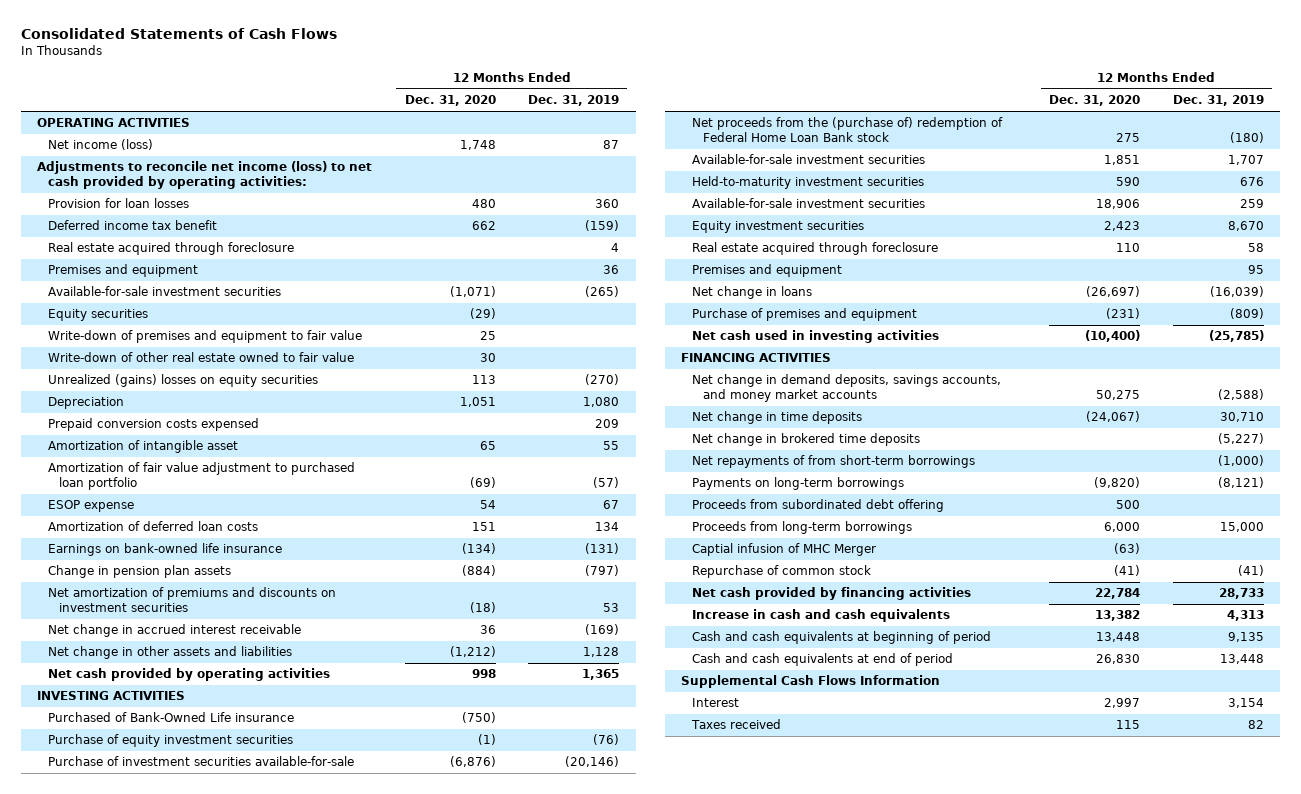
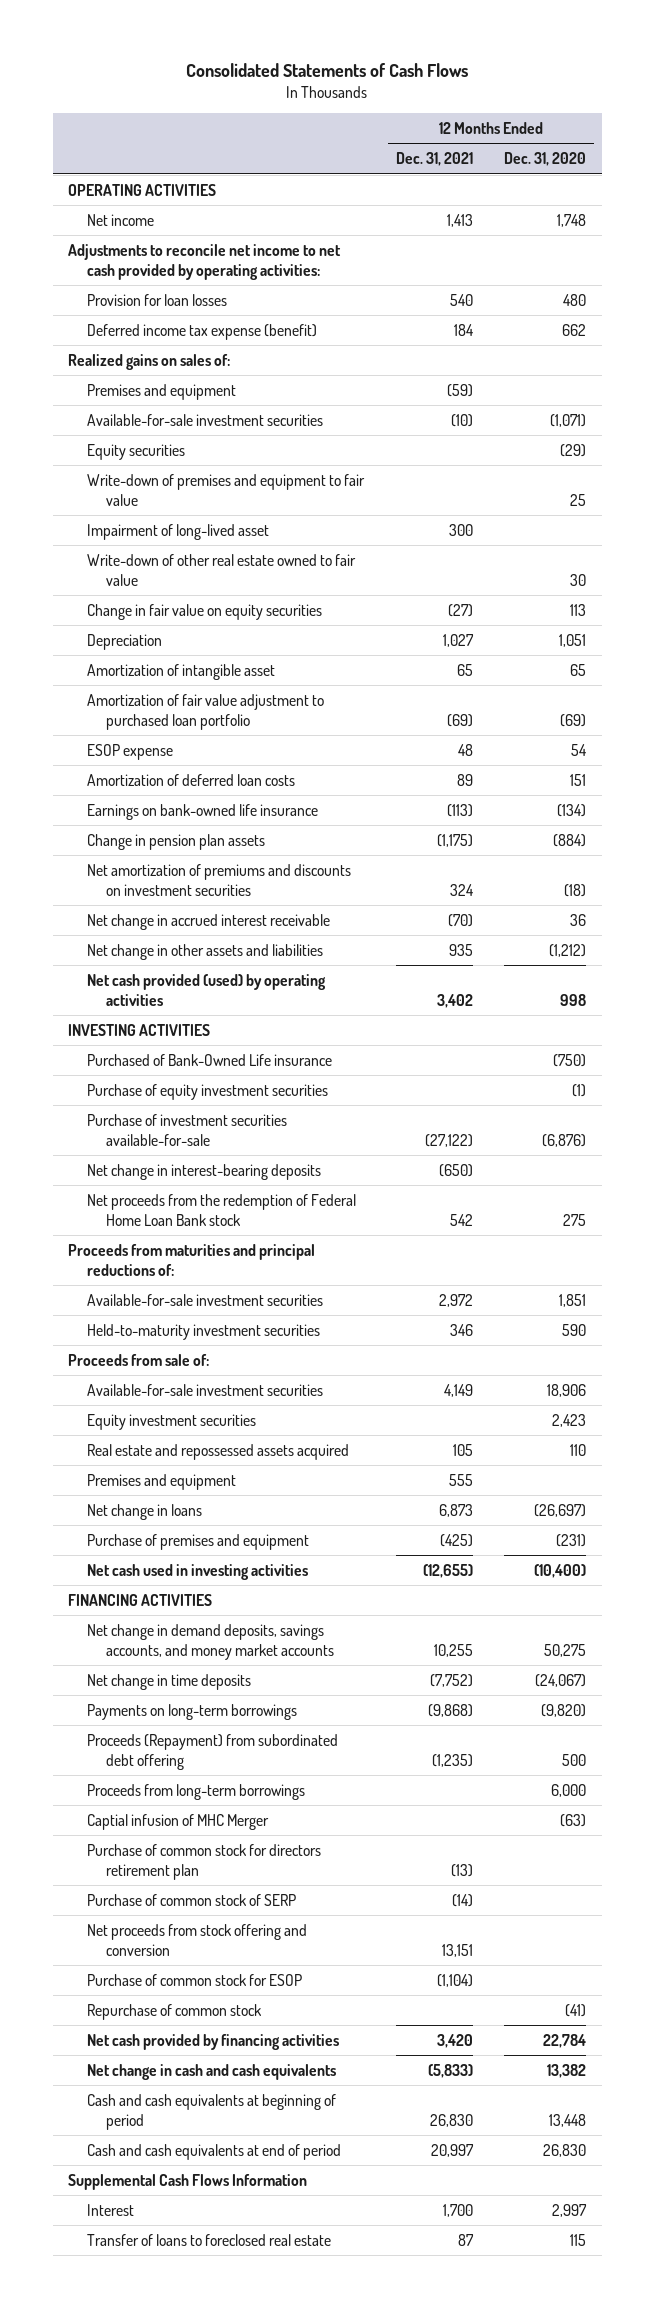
[528,95,620,107] Dec. 31, 2019 -> none
none -> [395,152,473,167] Dec. 31, 2021
[47,139,153,151] Net income (loss) -> [86,213,154,226] Net income
[36,161,372,189] Adjustments to reconcile net income (loss) to net cash provided by operating activities: -> [68,243,342,280] Adjustments to reconcile net income to net cash provided by operating activities:
[47,242,294,256] Real estate acquired through foreclosure -> none
[47,220,217,231] Deferred income tax benefit -> [86,323,317,340] Deferred income tax expense (benefit)
none -> [68,353,231,370] Realized gains on sales of:
none -> [86,523,269,540] Impairment of long-lived asset
[47,374,318,388] Unrealized (gains) losses on equity securities -> [86,603,322,620] Change in fair value on equity securities
[47,418,259,432] Prepaid conversion costs expensed -> none
[47,668,330,682] Net cash provided by operating activities -> [86,973,326,1006] Net cash provided (used) by operating activities
none -> [86,1163,321,1180] Net change in interest-bearing deposits
[692,117,1004,142] Net proceeds from the (purchase of) redemption of Federal Home Loan Bank stock -> [86,1193,356,1226] Net proceeds from the redemption of Federal Home Loan Bank stock
none -> [68,1243,316,1276] Proceeds from maturities and principal reductions of:
none -> [68,1353,210,1366] Proceeds from sale of:
[692,242,939,256] Real estate acquired through foreclosure -> none
none -> [86,1443,349,1460] Real estate and repossessed assets acquired
[692,433,921,447] Net change in brokered time deposits -> none
[692,455,976,469] Net repayments of from short-term borrowings -> none
[692,499,945,513] Proceeds from subordinated debt offering -> [86,1733,338,1770] Proceeds (Repayment) from subordinated debt offering
none -> [86,1843,321,1880] Purchase of common stock for directors retirement plan
none -> [86,1893,296,1906] Purchase of common stock of SERP
none -> [86,1923,307,1956] Net proceeds from stock offering and conversion
none -> [86,1973,302,1986] Purchase of common stock for ESOP
[692,609,951,623] Increase in cash and cash equivalents -> [86,2063,336,2080] Net change in cash and cash equivalents
[691,719,782,730] Taxes received -> [86,2233,331,2246] Transfer of loans to foreclosed real estate

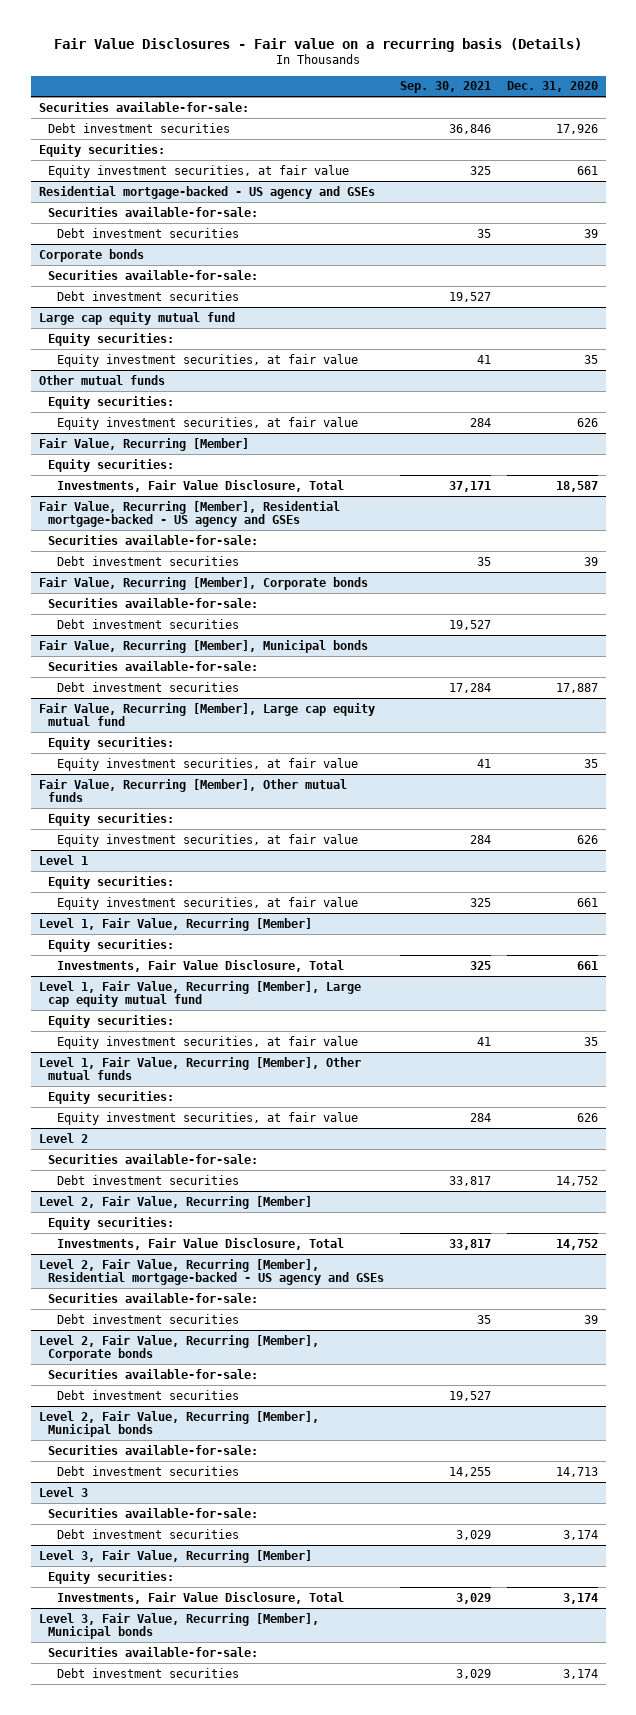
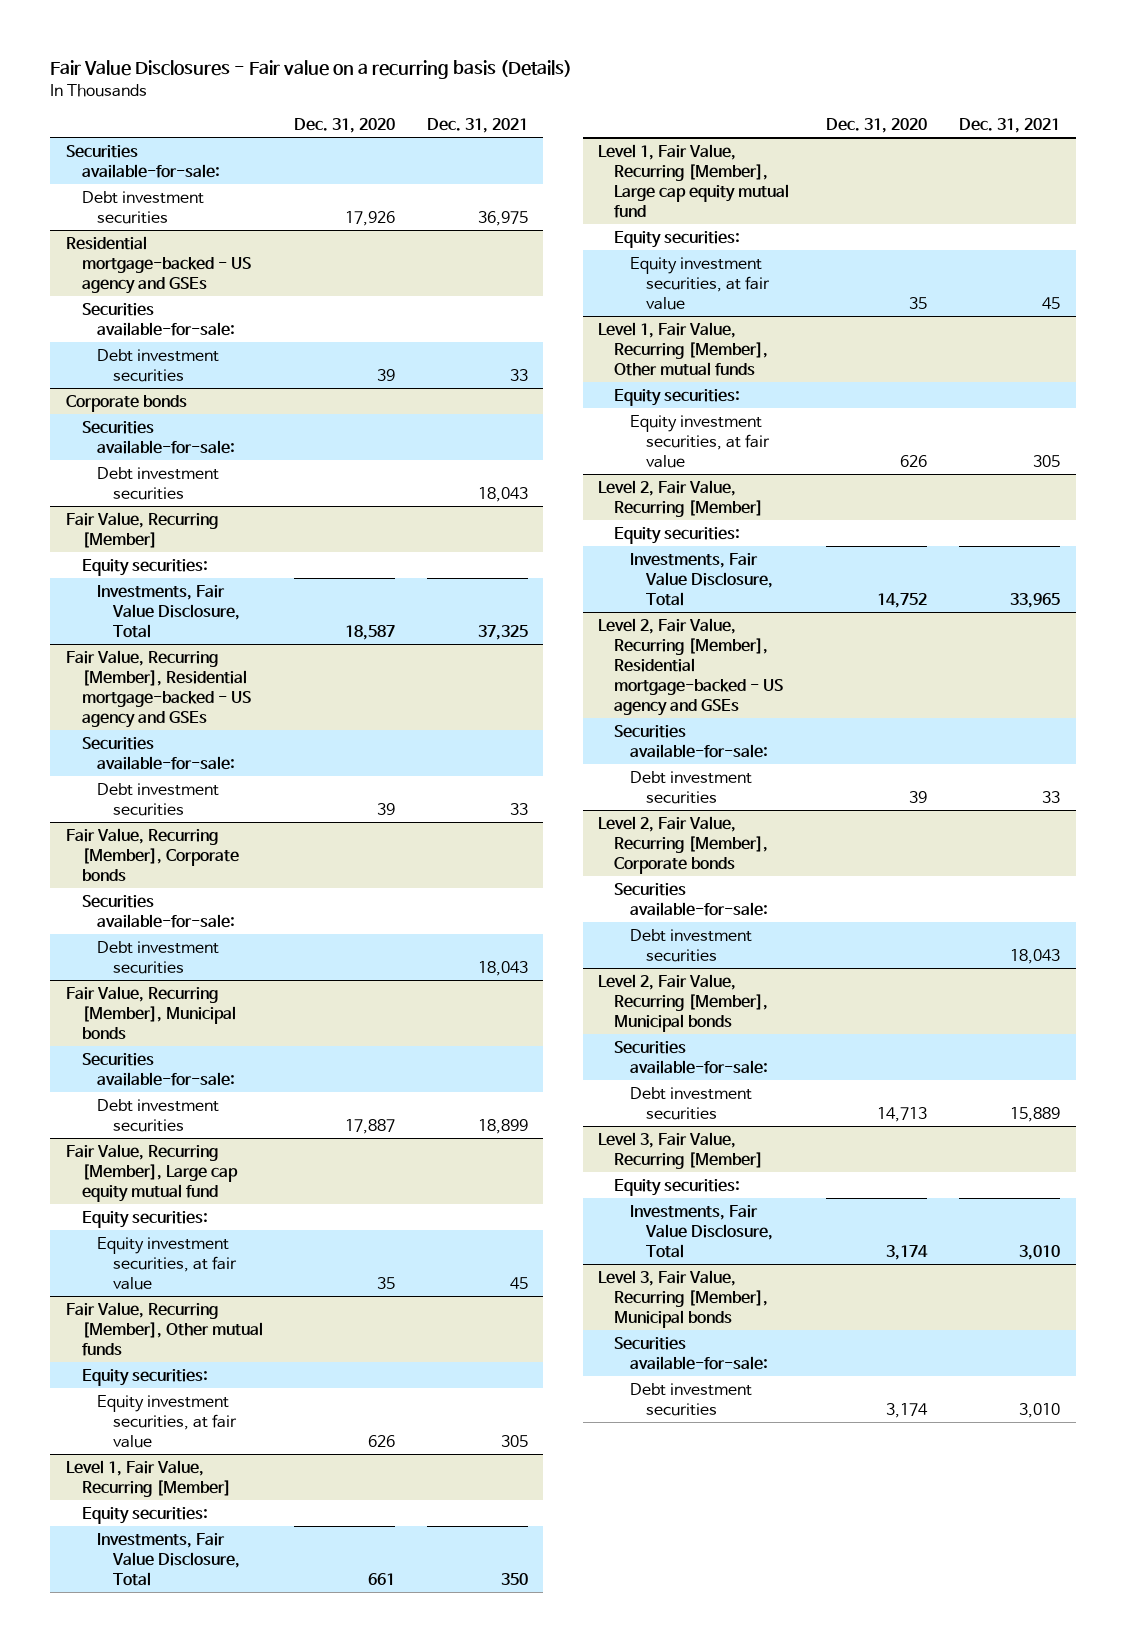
[399,81,491,94] Sep. 30, 2021 -> none
none -> [426,117,528,133] Dec. 31, 2021
[38,143,165,157] Equity securities: -> none
[47,164,349,178] Equity investment securities, at fair value -> none
[38,311,235,325] Large cap equity mutual fund -> none
[47,332,174,346] Equity securities: -> none
[56,353,358,367] Equity investment securities, at fair value -> none
[38,374,165,385] Other mutual funds -> none
[47,395,174,409] Equity securities: -> none
[56,416,358,430] Equity investment securities, at fair value -> none
[38,854,88,865] Level 1 -> none
[47,875,174,889] Equity securities: -> none
[56,896,358,910] Equity investment securities, at fair value -> none
[38,1132,88,1143] Level 2 -> none
[47,1153,258,1164] Securities available-for-sale: -> none
[56,1174,239,1185] Debt investment securities -> none
[38,1486,88,1497] Level 3 -> none
[47,1507,258,1518] Securities available-for-sale: -> none
[56,1528,239,1539] Debt investment securities -> none

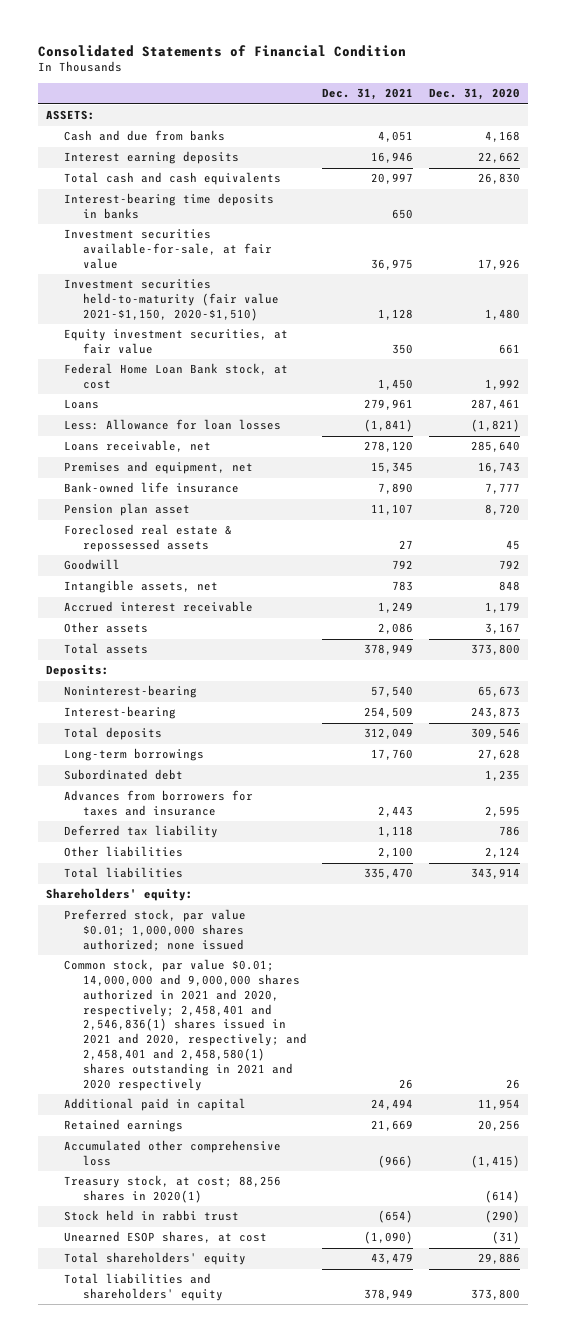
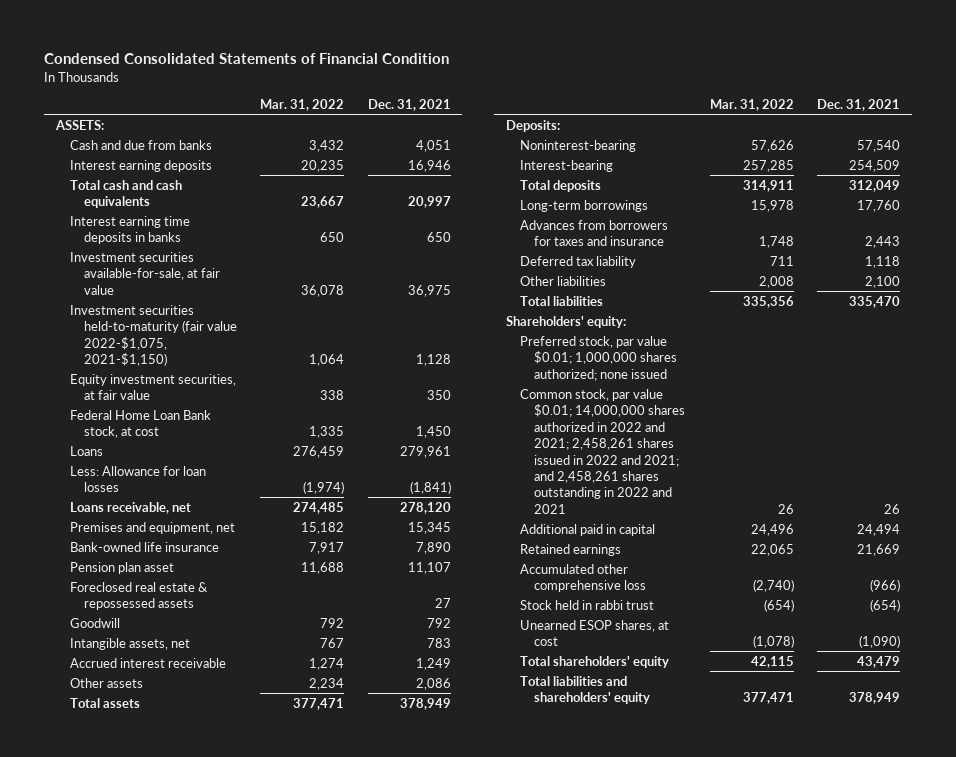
[37,44,406,57] Consolidated Statements of Financial Condition -> [44,53,450,65] Condensed Consolidated Statements of Financial Condition
[429,88,521,101] Dec. 31, 2020 -> none
none -> [260,98,345,111] Mar. 31, 2022
[64,193,275,220] Interest-bearing time deposits in banks -> [70,215,191,245] Interest earning time deposits in banks
[64,279,279,321] Investment securities held-to-maturity (fair value 2021-$1,150, 2020-$1,510) -> [70,304,238,367] Investment securities held-to-maturity (fair value 2022-$1,075, 2021-$1,150)
[64,769,184,781] Subordinated debt -> none
[64,959,307,1091] Common stock, par value $0.01; 14,000,000 and 9,000,000 shares authorized in 2021 and 2020, respectively; 2,458,401 and 2,546,836(1) shares issued in 2021 and 2020, respectively; and 2,458,401 and 2,458,580(1) shares outstanding in 2021 and 2020 respectively -> [519,388,685,514] Common stock, par value $0.01; 14,000,000 shares authorized in 2022 and 2021; 2,458,261 shares issued in 2022 and 2021; and 2,458,261 shares outstanding in 2022 and 2021
[64,1175,282,1204] Treasury stock, at cost; 88,256 shares in 2020(1) -> none

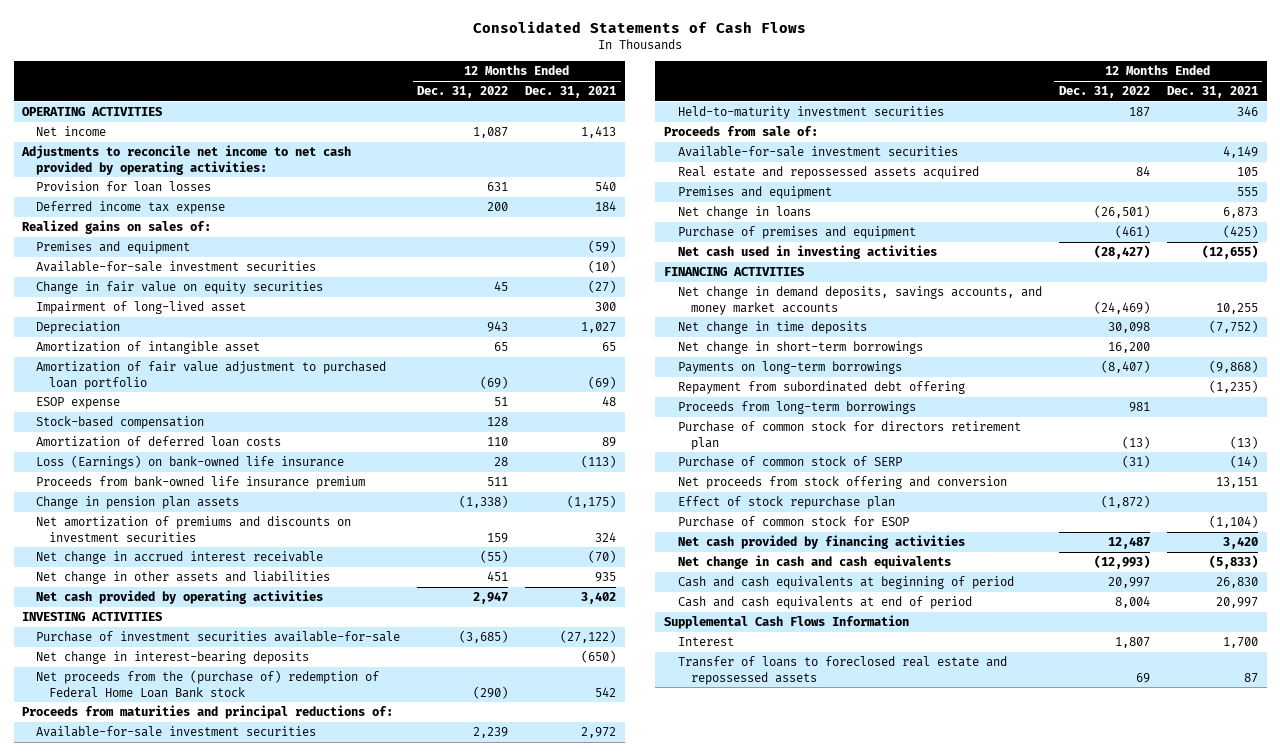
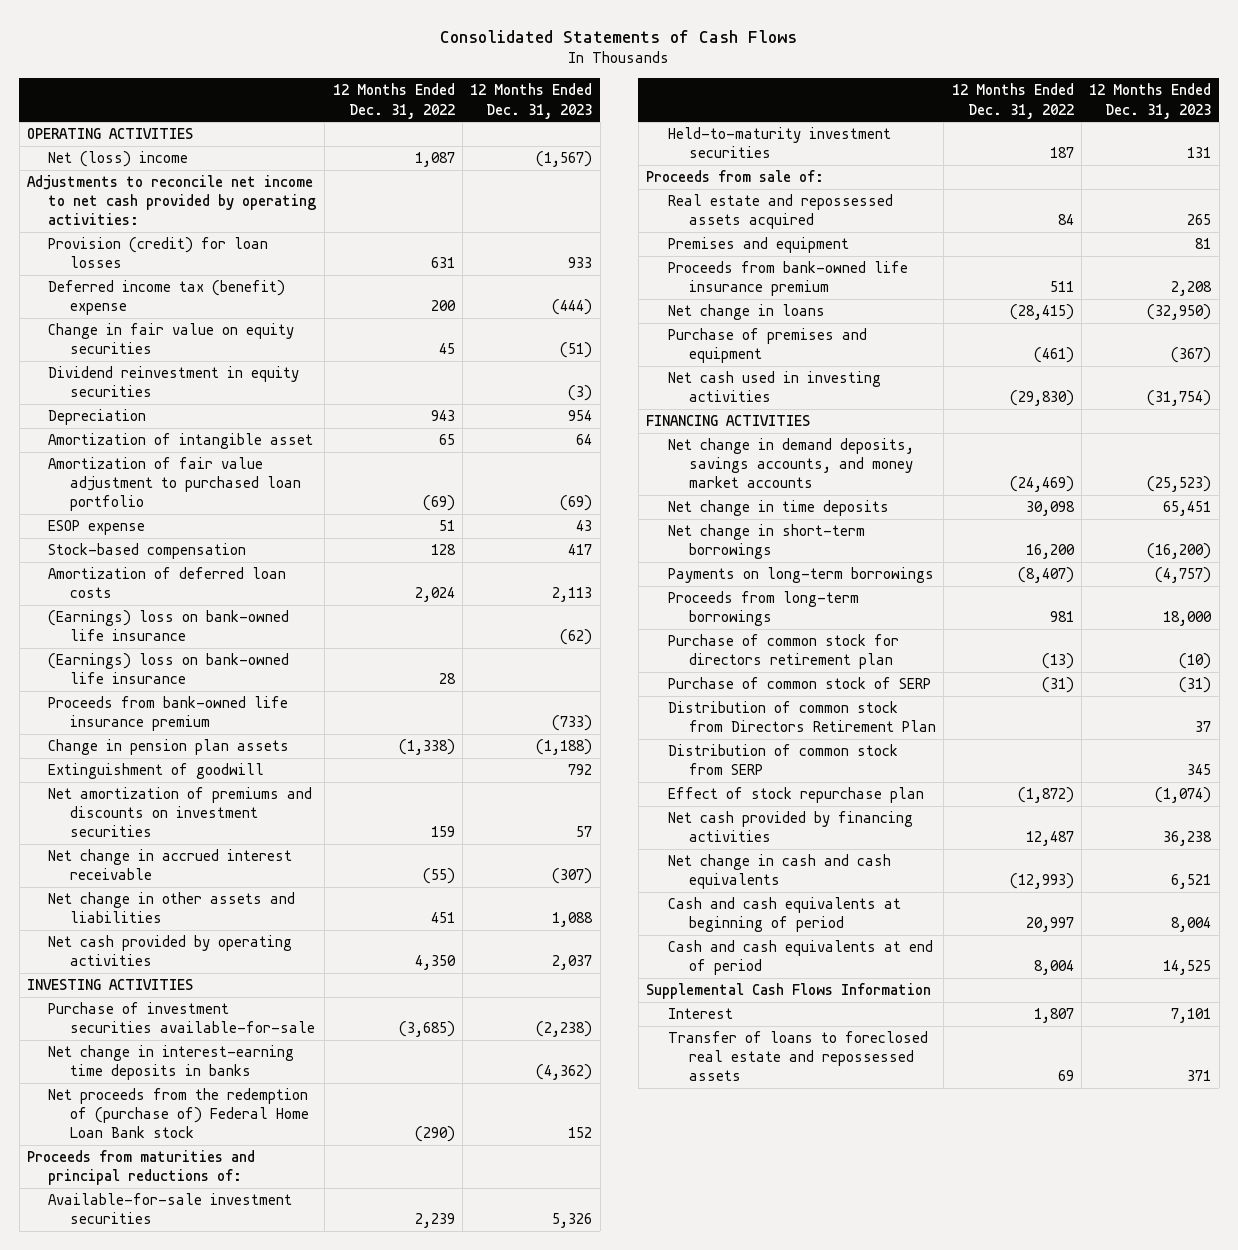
[525,86,617,99] Dec. 31, 2021 -> none
none -> [470,83,593,119] 12 Months Ended Dec. 31, 2023
[35,126,106,137] Net income -> [48,151,189,168] Net (loss) income
[22,220,212,235] Realized gains on sales of: -> none
[35,241,190,255] Premises and equipment -> none
[35,261,316,273] Available-for-sale investment securities -> none
[35,181,211,193] Provision for loan losses -> [48,237,269,269] Provision (credit) for loan losses
[35,201,225,215] Deferred income tax expense -> [48,280,286,316] Deferred income tax (benefit) expense
[35,301,246,315] Impairment of long-lived asset -> none
none -> [48,366,300,398] Dividend reinvestment in equity securities
[487,437,509,447] 110 -> [414,587,455,603] 2,024
none -> [48,610,290,642] (Earnings) loss on bank-owned life insurance
[35,455,344,470] Loss (Earnings) on bank-owned life insurance -> [48,653,290,685] (Earnings) loss on bank-owned life insurance
none -> [48,696,289,732] Proceeds from bank-owned life insurance premium
none -> [48,763,265,780] Extinguishment of goodwill
[473,592,509,605] 2,947 -> [414,955,456,971] 4,350
[35,651,309,665] Net change in interest-bearing deposits -> [48,1045,295,1081] Net change in interest-earning time deposits in banks
[35,670,379,698] Net proceeds from the (purchase of) redemption of Federal Home Loan Bank stock -> [48,1088,310,1139] Net proceeds from the redemption of (purchase of) Federal Home Loan Bank stock
[677,146,958,158] Available-for-sale investment securities -> none
[35,476,365,490] Proceeds from bank-owned life insurance premium -> [667,261,908,297] Proceeds from bank-owned life insurance premium
[1093,205,1150,219] (26,501) -> [1009,304,1074,321] (28,415)
[1093,245,1150,260] (28,427) -> [1009,390,1074,407] (29,830)
[677,381,965,395] Repayment from subordinated debt offering -> none
[677,476,1007,490] Net proceeds from stock offering and conversion -> none
none -> [667,701,937,733] Distribution of common stock from Directors Retirement Plan
none -> [667,744,898,776] Distribution of common stock from SERP
[677,516,909,528] Purchase of common stock for ESOP -> none

